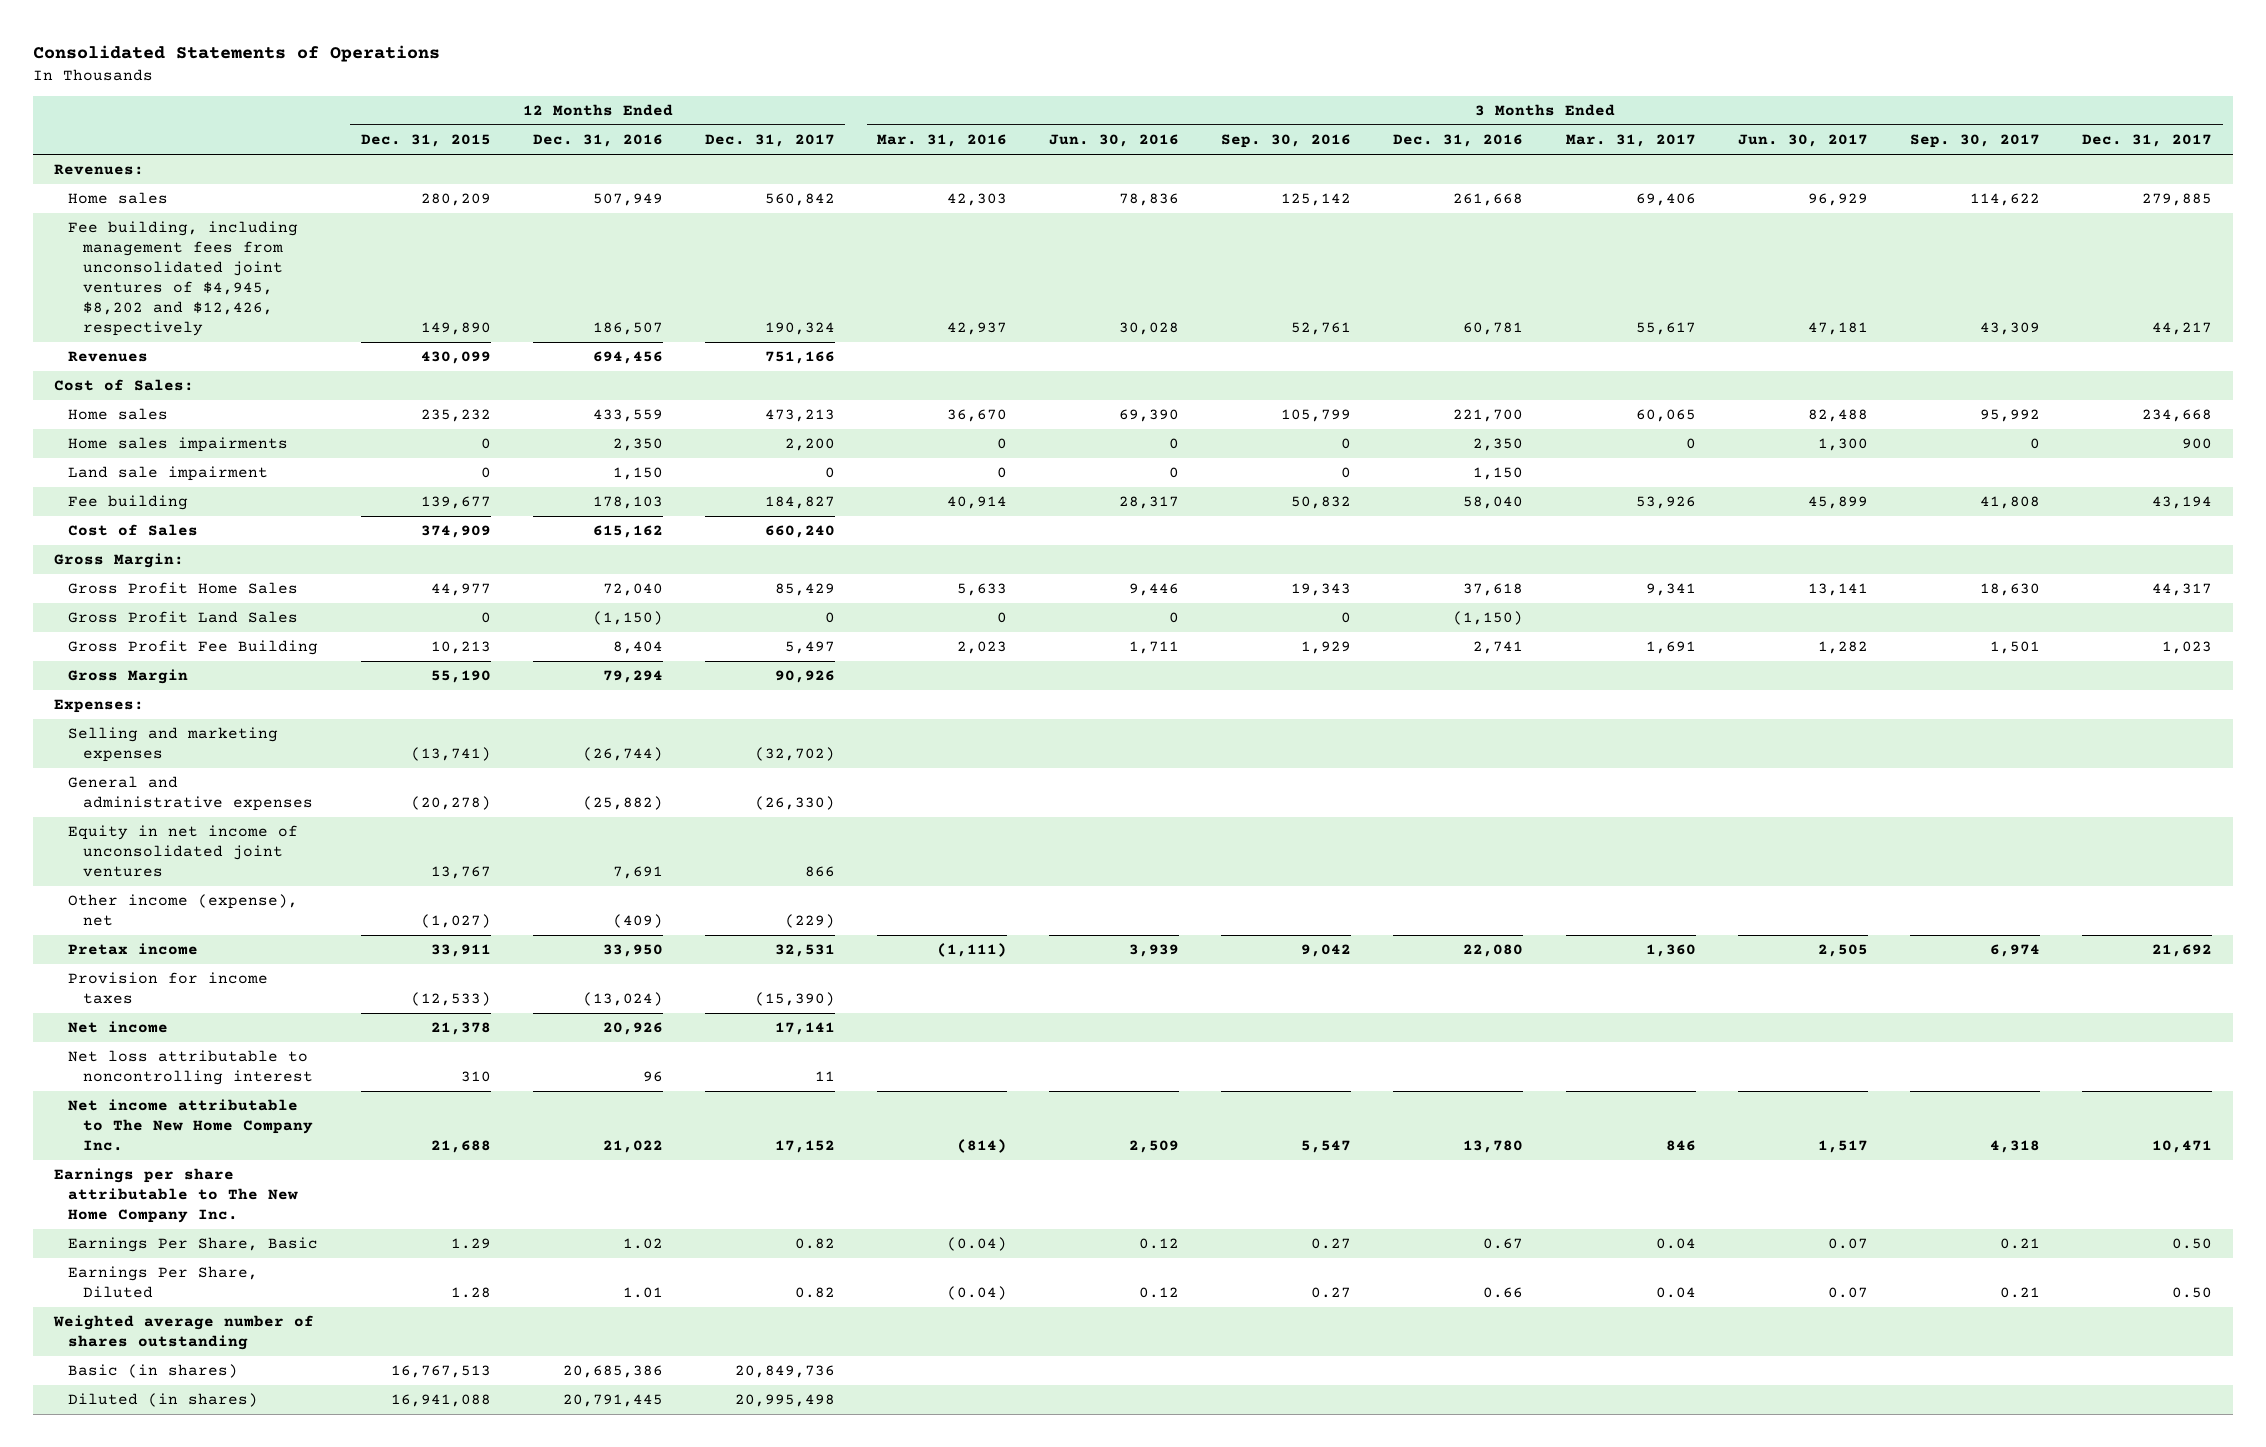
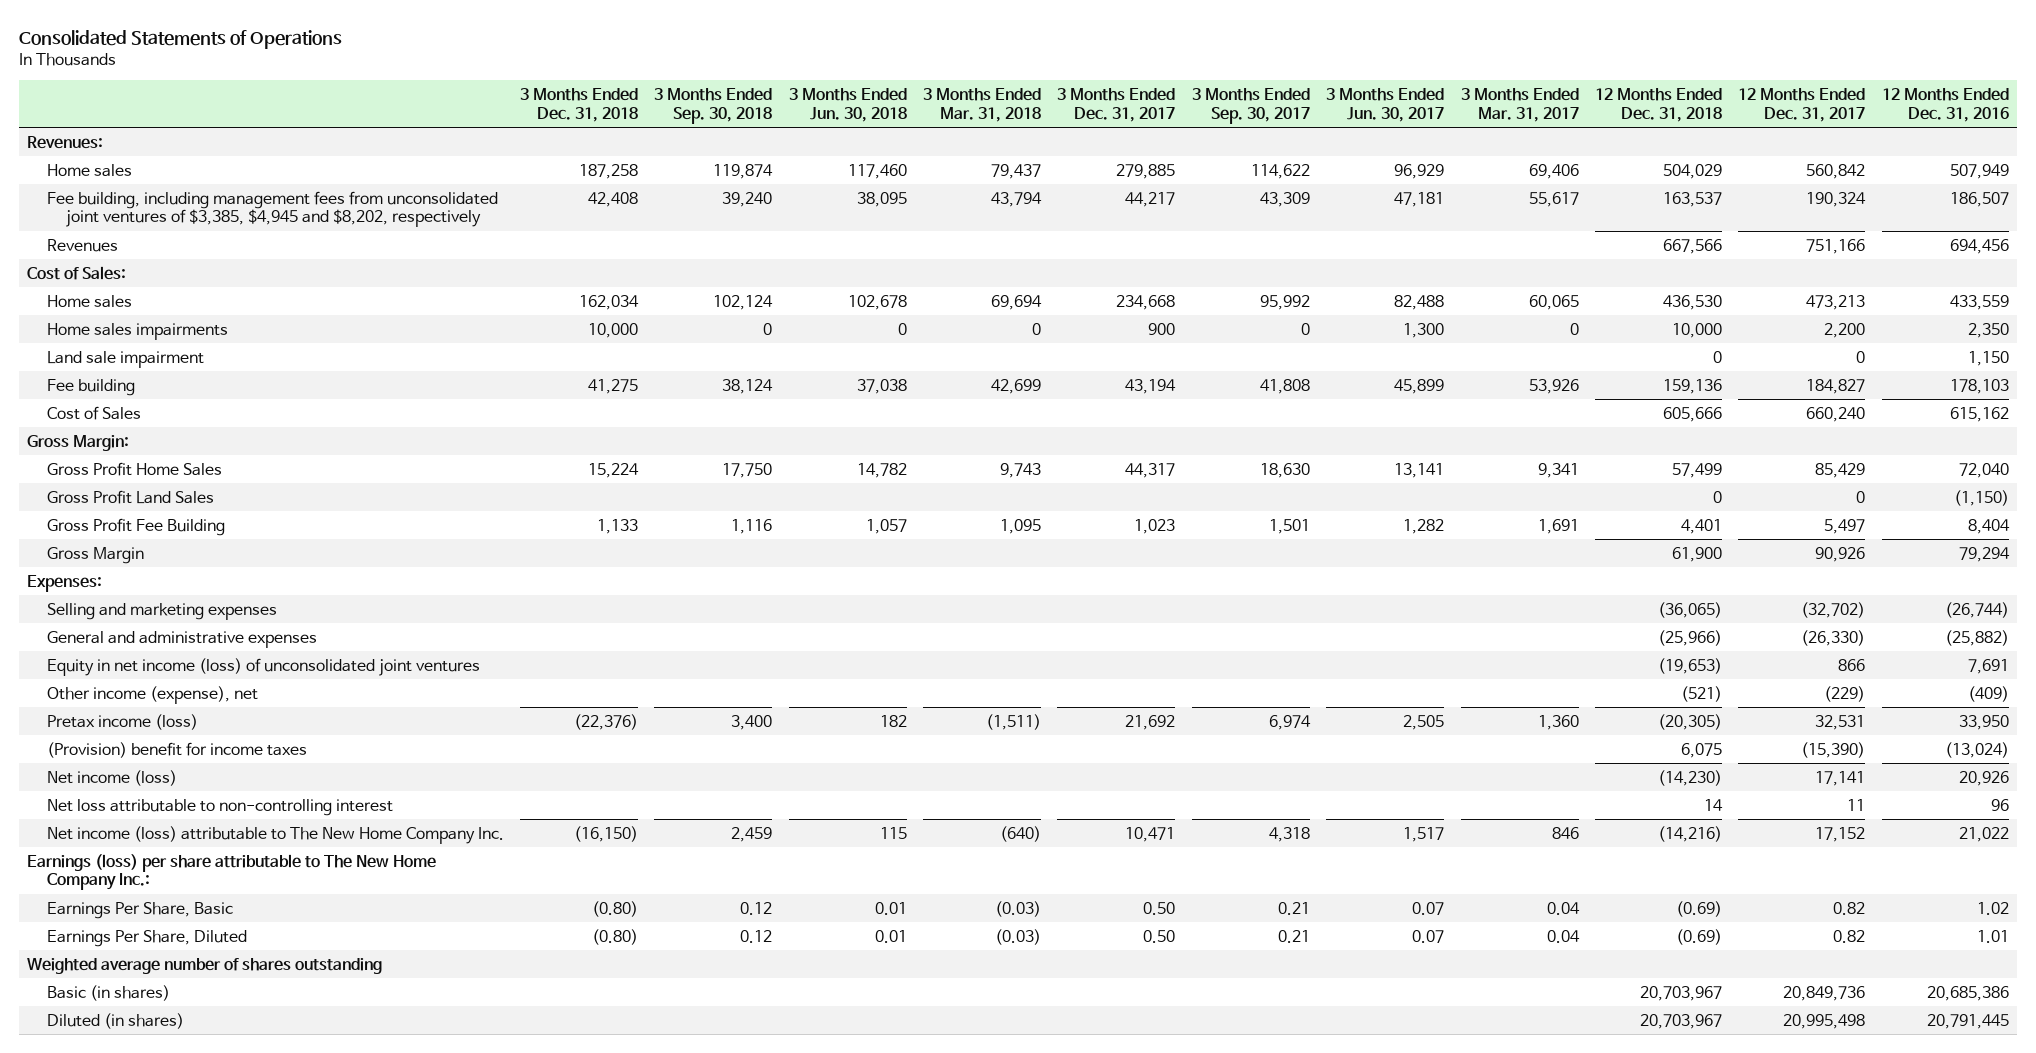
[360,134,491,148] Dec. 31, 2015 -> none
[877,134,1008,148] Mar. 31, 2016 -> none
[1049,134,1180,148] Jun. 30, 2016 -> none
[1221,134,1352,149] Sep. 30, 2016 -> none
[1393,134,1524,148] Dec. 31, 2016 -> none
none -> [519,88,638,122] 3 Months Ended Dec. 31, 2018
none -> [654,88,773,124] 3 Months Ended Sep. 30, 2018
none -> [788,88,907,122] 3 Months Ended Jun. 30, 2018
none -> [923,88,1042,122] 3 Months Ended Mar. 31, 2018
none -> [1594,88,1722,122] 12 Months Ended Dec. 31, 2018
[68,221,299,336] Fee building, including management fees from unconsolidated joint ventures of $4,945, $8,202 and $12,426, respectively -> [46,190,498,228] Fee building, including management fees from unconsolidated joint ventures of $3,385, $4,945 and $8,202, respectively
[68,825,299,878] Equity in net income of unconsolidated joint ventures -> [46,657,480,676] Equity in net income (loss) of unconsolidated joint ventures
[68,943,199,956] Pretax income -> [46,713,198,730] Pretax income (loss)
[68,972,269,1005] Provision for income taxes -> [46,741,307,758] (Provision) benefit for income taxes
[68,1021,169,1034] Net income -> [46,769,177,786] Net income (loss)
[68,1050,313,1086] Net loss attributable to noncontrolling interest -> [46,798,393,816] Net loss attributable to non-controlling interest
[68,1099,313,1152] Net income attributable to The New Home Company Inc. -> [46,825,504,844] Net income (loss) attributable to The New Home Company Inc.
[54,1168,299,1224] Earnings per share attributable to The New Home Company Inc. -> [27,853,437,891] Earnings (loss) per share attributable to The New Home Company Inc.:

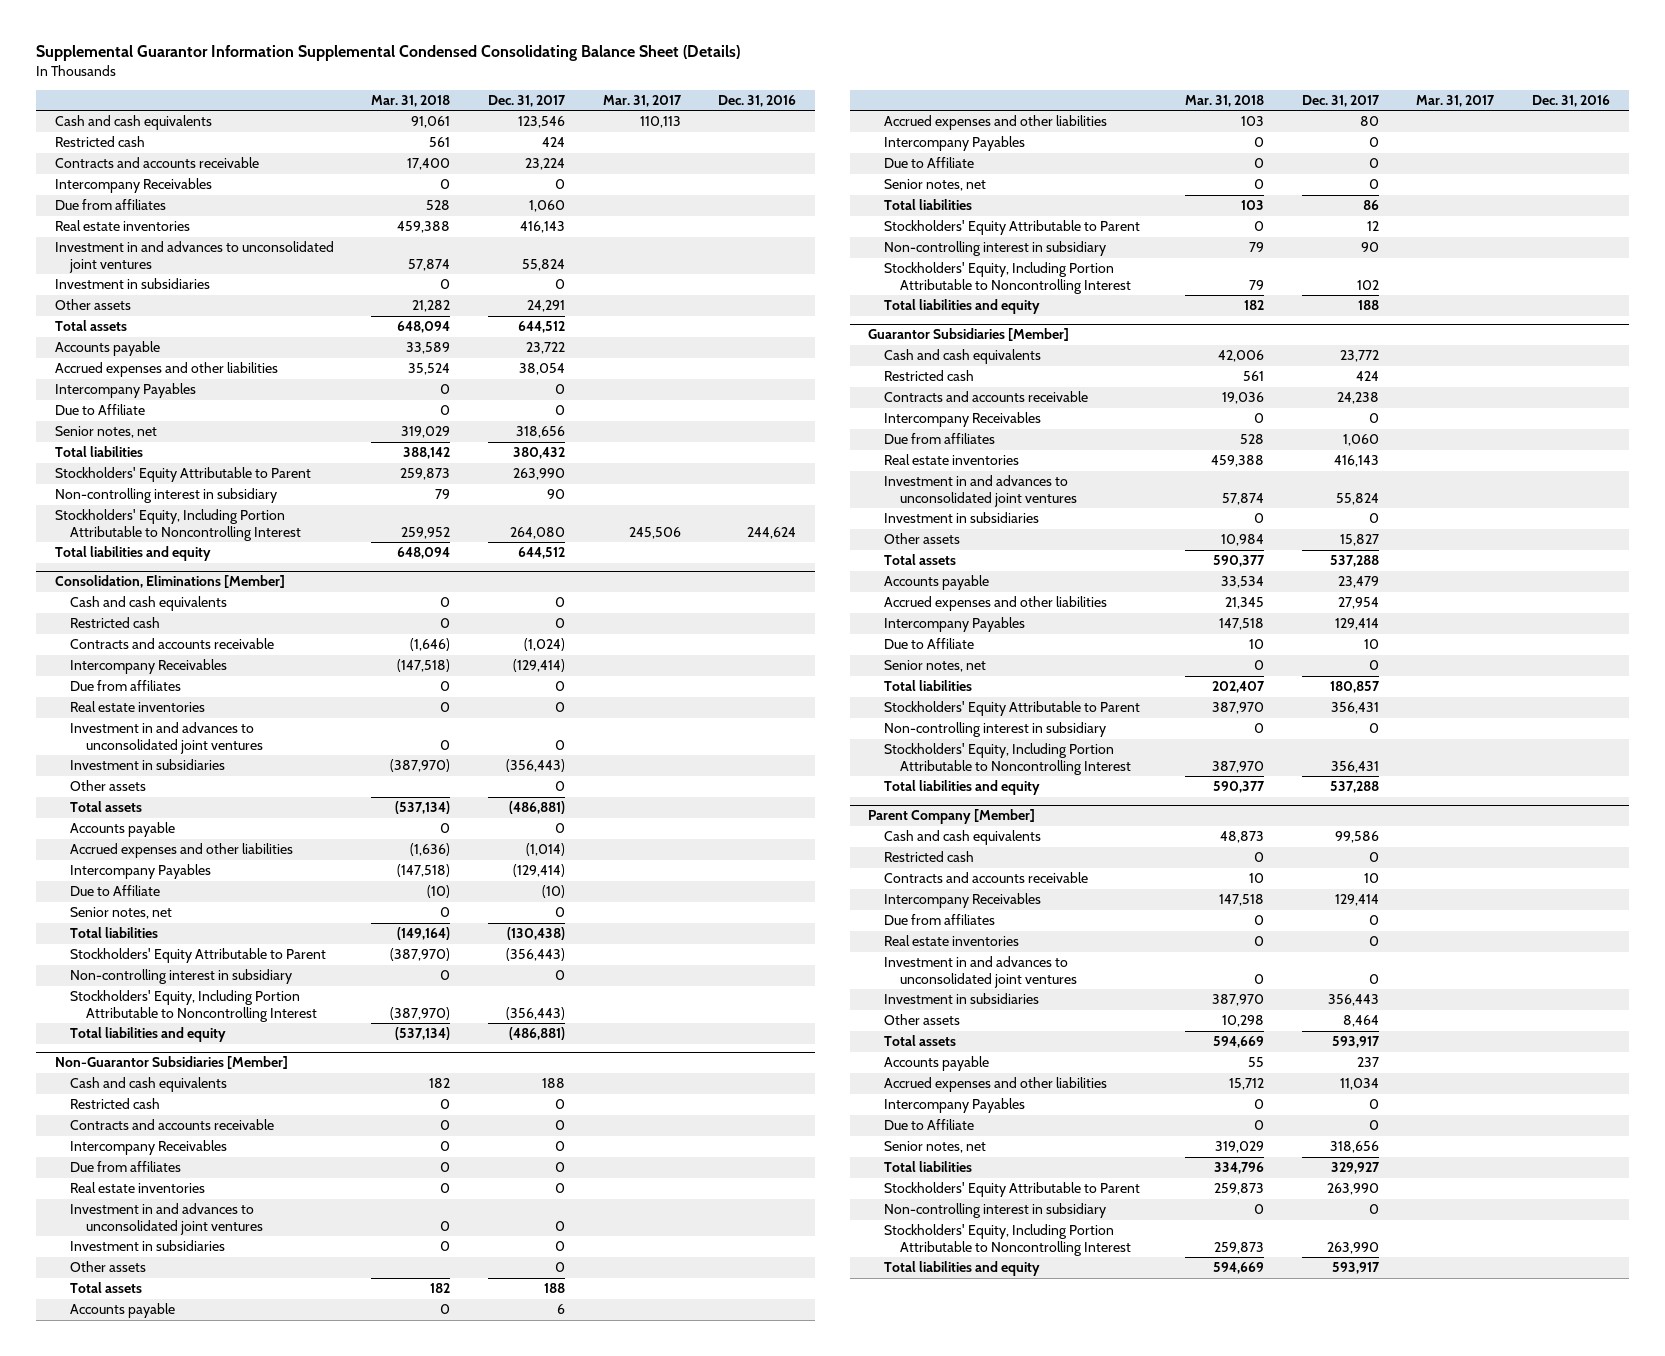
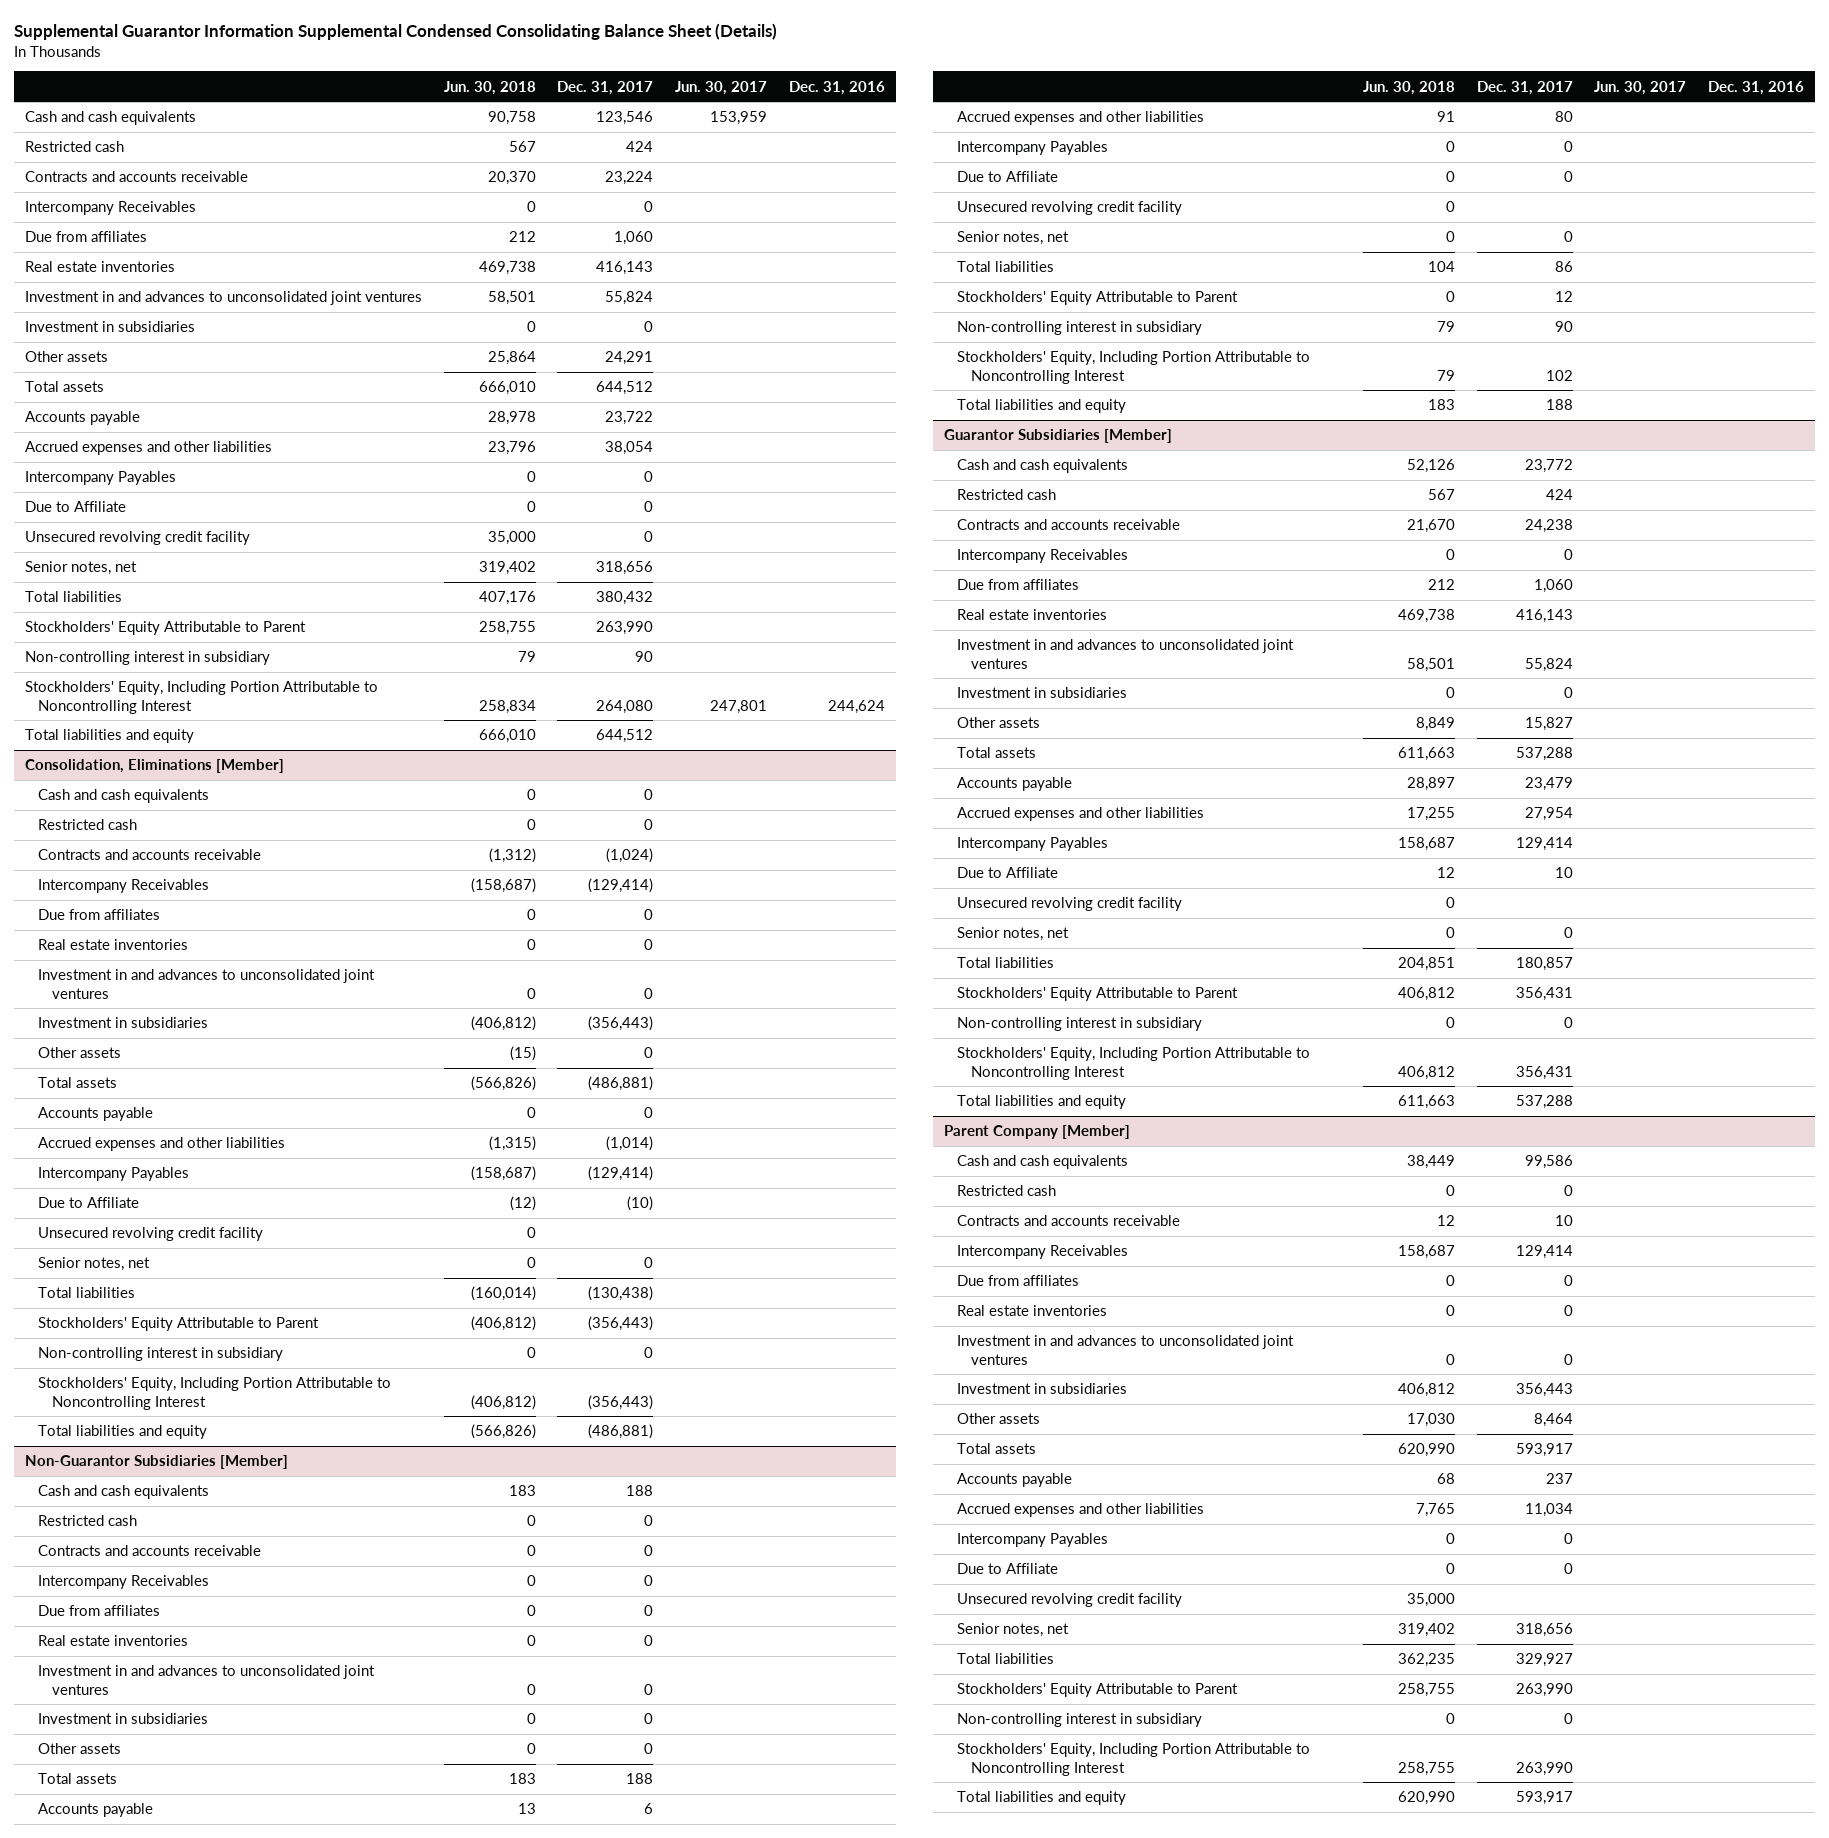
[371,94,451,107] Mar. 31, 2018 -> none
[602,94,682,107] Mar. 31, 2017 -> none
none -> [443,80,536,95] Jun. 30, 2018
none -> [675,80,768,95] Jun. 30, 2017
none -> [24,531,250,546] Unsecured revolving credit facility
none -> [38,1227,264,1242] Unsecured revolving credit facility
none -> [957,201,1183,216] Unsecured revolving credit facility
none -> [957,897,1183,912] Unsecured revolving credit facility
none -> [957,1593,1183,1608] Unsecured revolving credit facility

